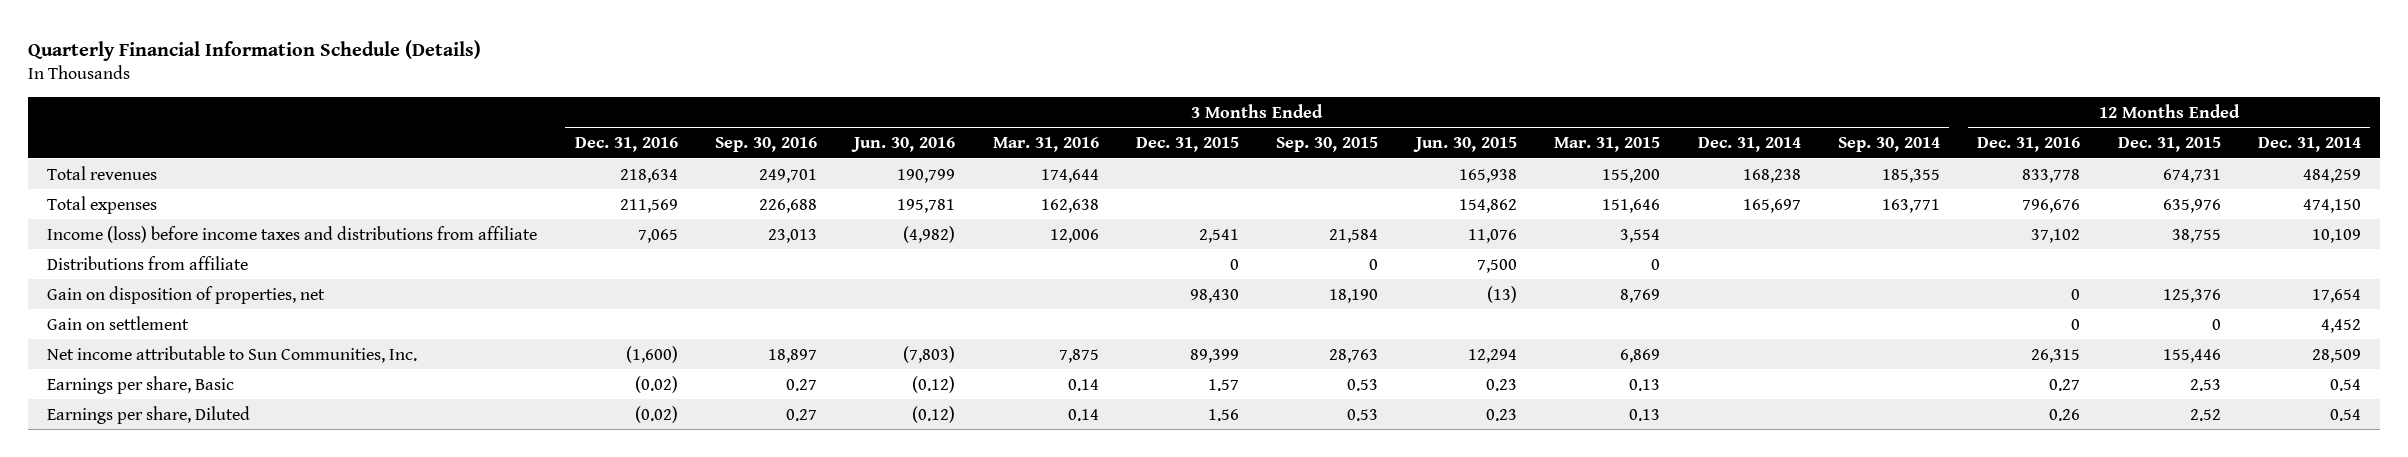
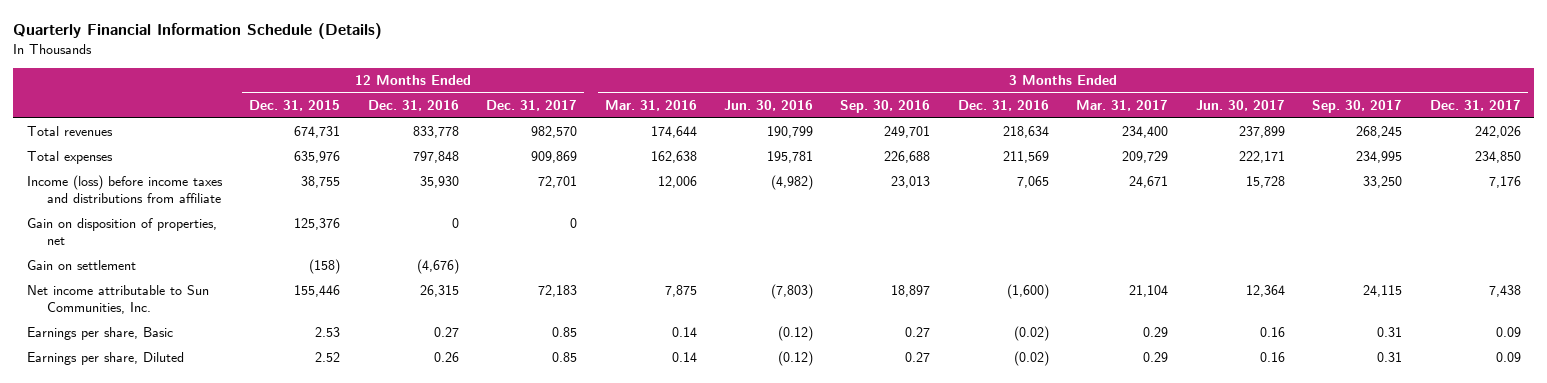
[1136,136,1240,152] Dec. 31, 2015 -> none
[1276,136,1379,152] Sep. 30, 2015 -> none
[1412,136,1517,152] Jun. 30, 2015 -> none
[1554,136,1661,152] Mar. 31, 2015 -> none
[1697,136,1801,152] Dec. 31, 2014 -> none
[1837,136,1940,152] Sep. 30, 2014 -> none
[2257,136,2361,152] Dec. 31, 2014 -> none
none -> [486,100,578,112] Dec. 31, 2017
none -> [1076,100,1169,112] Mar. 31, 2017
none -> [1195,100,1285,112] Jun. 30, 2017
none -> [1312,100,1403,114] Sep. 30, 2017
none -> [1429,100,1521,112] Dec. 31, 2017
[47,255,249,270] Distributions from affiliate -> none
[2022,198,2081,213] 796,676 -> [412,151,459,164] 797,848
[2031,228,2081,243] 37,102 -> [419,176,459,189] 35,930
[2071,318,2081,330] 0 -> [416,259,459,275] (4,676)
[2211,318,2221,330] 0 -> [309,259,341,275] (158)

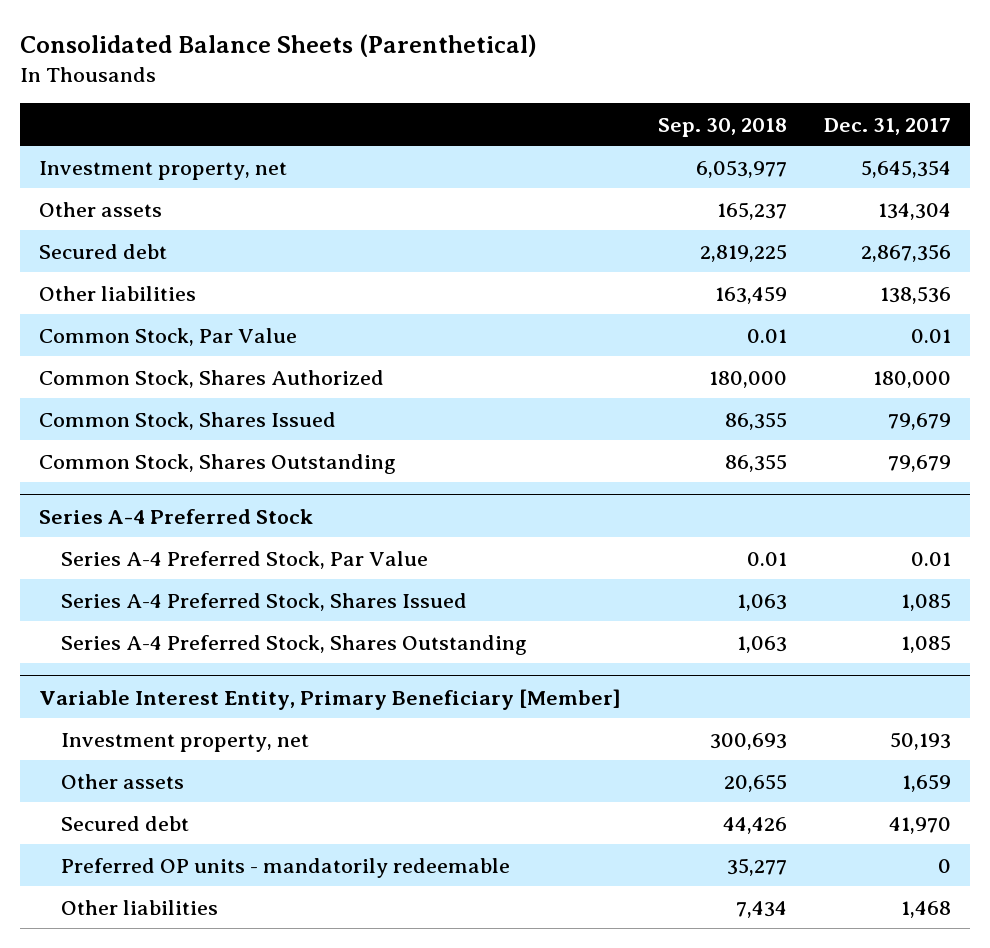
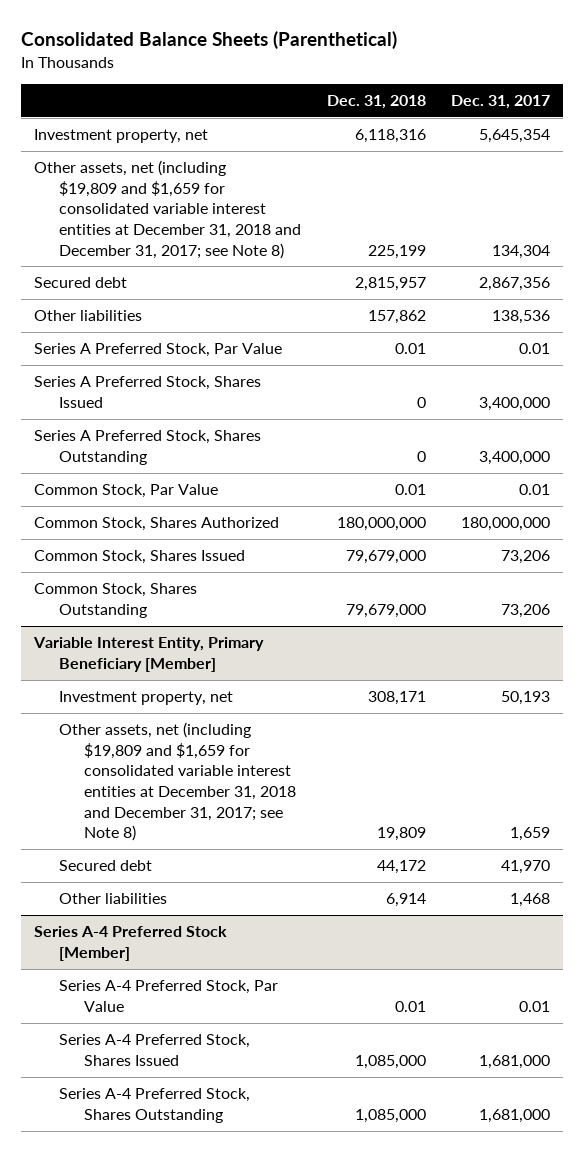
[658,117,788,137] Sep. 30, 2018 -> none
none -> [326,95,426,110] Dec. 31, 2018
[38,201,162,217] Other assets -> [33,160,302,259] Other assets, net (including $19,809 and $1,659 for consolidated variable interest entities at December 31, 2018 and December 31, 2017; see Note 8)
none -> [33,343,282,358] Series A Preferred Stock, Par Value
none -> [33,376,261,408] Series A Preferred Stock, Shares Issued
none -> [33,430,261,465] Series A Preferred Stock, Shares Outstanding
[38,508,313,524] Series A-4 Preferred Stock -> none
[61,550,429,569] Series A-4 Preferred Stock, Par Value -> none
[61,592,468,611] Series A-4 Preferred Stock, Shares Issued -> none
[61,634,528,655] Series A-4 Preferred Stock, Shares Outstanding -> none
[873,370,952,388] 180,000 -> [461,517,551,532] 180,000,000
[888,412,952,430] 79,679 -> [501,550,551,565] 73,206
[888,454,952,472] 79,679 -> [501,603,551,618] 73,206
[61,773,185,789] Other assets -> [59,722,297,842] Other assets, net (including $19,809 and $1,659 for consolidated variable interest entities at December 31, 2018 and December 31, 2017; see Note 8)
[61,857,511,878] Preferred OP units - mandatorily redeemable -> none
none -> [33,926,227,961] Series A-4 Preferred Stock [Member]
none -> [59,980,279,1012] Series A-4 Preferred Stock, Par Value
none -> [59,1034,251,1066] Series A-4 Preferred Stock, Shares Issued
none -> [59,1088,251,1123] Series A-4 Preferred Stock, Shares Outstanding

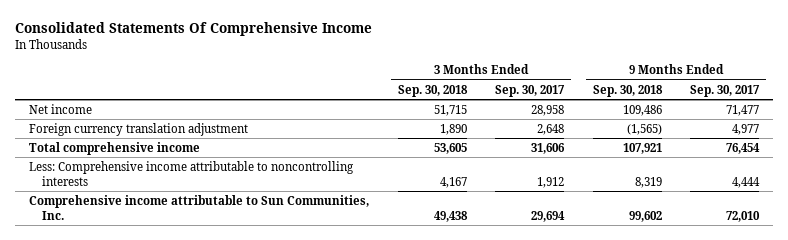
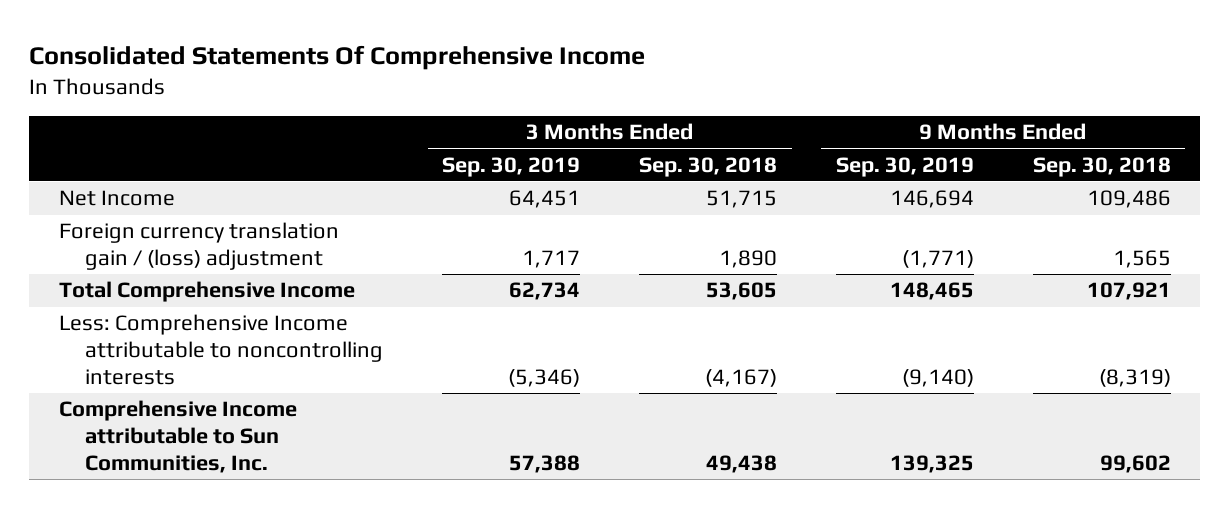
[495,84,566,97] Sep. 30, 2017 -> none
[690,84,761,97] Sep. 30, 2017 -> none
none -> [442,156,581,177] Sep. 30, 2019
none -> [835,156,974,177] Sep. 30, 2019
[29,103,93,114] Net income -> [58,190,175,207] Net Income
[29,122,249,136] Foreign currency translation adjustment -> [58,222,339,271] Foreign currency translation gain / (loss) adjustment
[626,123,662,135] (1,565) -> [1112,250,1171,269] 1,565
[29,141,201,155] Total comprehensive income -> [58,281,355,303] Total Comprehensive Income
[29,160,355,186] Less: Comprehensive income attributable to noncontrolling interests -> [58,314,384,386] Less: Comprehensive Income attributable to noncontrolling interests
[439,176,467,188] 4,167 -> [705,369,778,388] (4,167)
[634,176,662,188] 8,319 -> [1098,369,1171,388] (8,319)
[29,194,370,220] Comprehensive income attributable to Sun Communities, Inc. -> [58,400,297,474] Comprehensive Income attributable to Sun Communities, Inc.

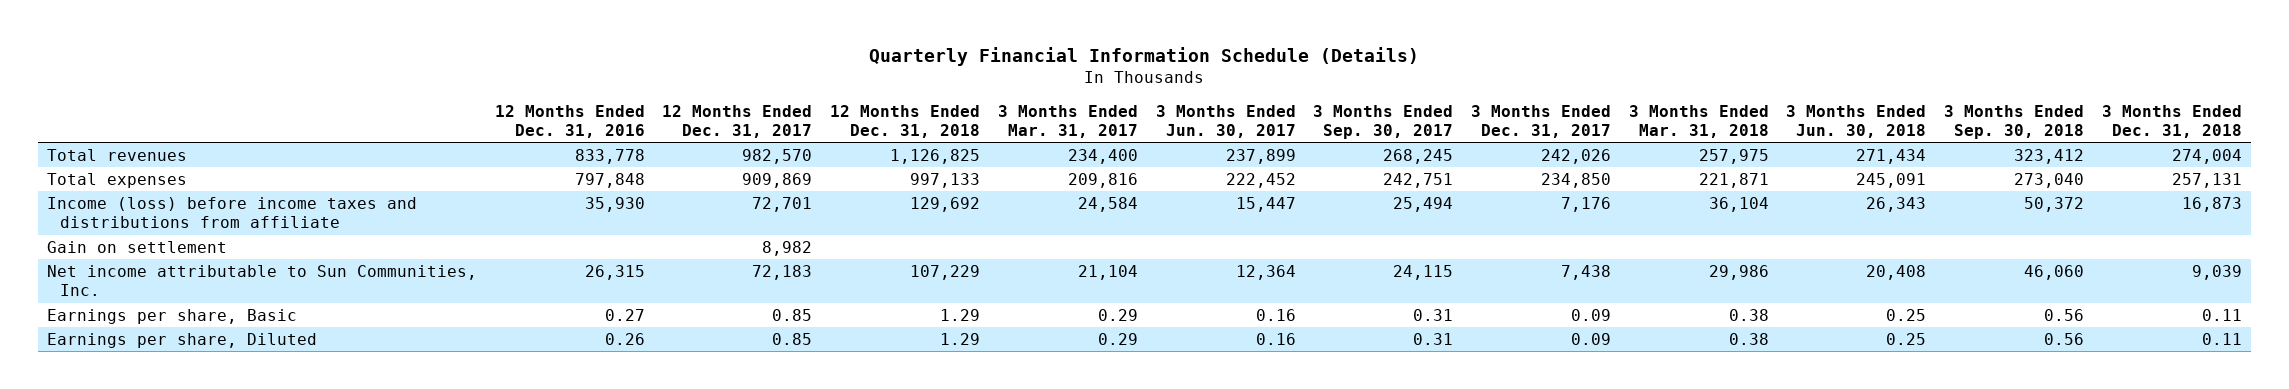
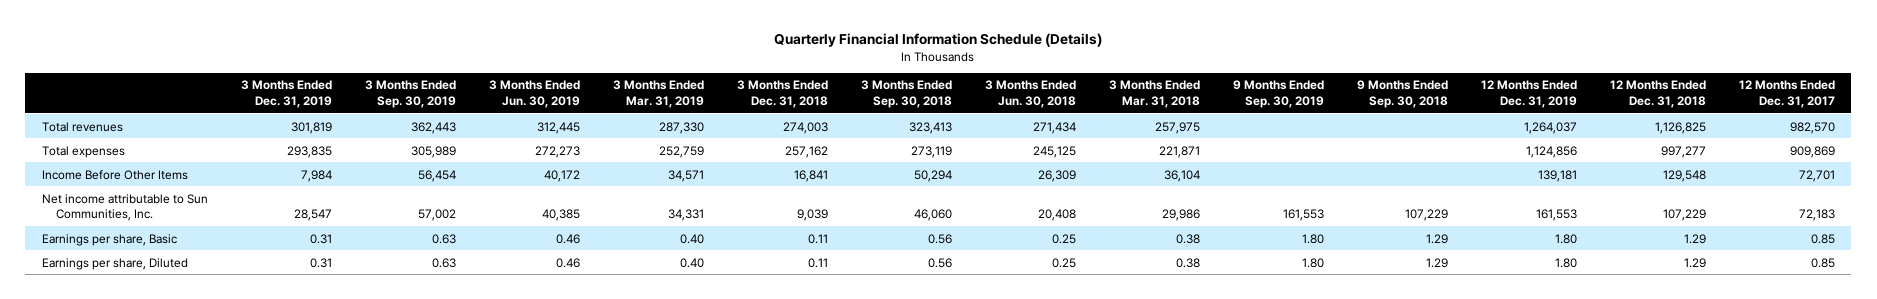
[494,104,645,138] 12 Months Ended Dec. 31, 2016 -> none
[997,104,1138,138] 3 Months Ended Mar. 31, 2017 -> none
[1155,104,1296,138] 3 Months Ended Jun. 30, 2017 -> none
[1313,104,1454,139] 3 Months Ended Sep. 30, 2017 -> none
[1471,104,1612,138] 3 Months Ended Dec. 31, 2017 -> none
none -> [240,80,332,108] 3 Months Ended Dec. 31, 2019
none -> [364,80,456,108] 3 Months Ended Sep. 30, 2019
none -> [488,80,580,108] 3 Months Ended Jun. 30, 2019
none -> [612,80,704,108] 3 Months Ended Mar. 31, 2019
none -> [1232,80,1324,108] 9 Months Ended Sep. 30, 2019
none -> [1356,80,1448,108] 9 Months Ended Sep. 30, 2018
none -> [1480,80,1577,108] 12 Months Ended Dec. 31, 2019
[46,240,227,253] Gain on settlement -> none
[2014,148,2085,164] 323,412 -> [908,121,952,134] 323,413
[2171,148,2242,164] 274,004 -> [782,121,828,134] 274,003
[910,172,981,188] 997,133 -> [1660,145,1706,158] 997,277
[1856,172,1927,188] 245,091 -> [1032,145,1076,158] 245,125
[2014,172,2085,188] 273,040 -> [910,145,952,158] 273,119
[2171,172,2242,188] 257,131 -> [784,145,828,158] 257,162
[46,196,417,229] Income (loss) before income taxes and distributions from affiliate -> [41,169,188,180] Income Before Other Items
[910,196,981,212] 129,692 -> [1662,169,1706,182] 129,548
[1866,196,1927,212] 26,343 -> [1037,169,1076,182] 26,309
[2024,196,2085,212] 50,372 -> [913,169,952,182] 50,294
[2181,196,2242,212] 16,873 -> [793,169,828,182] 16,841

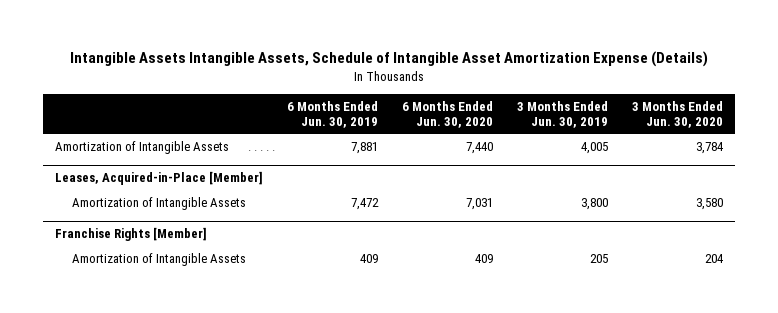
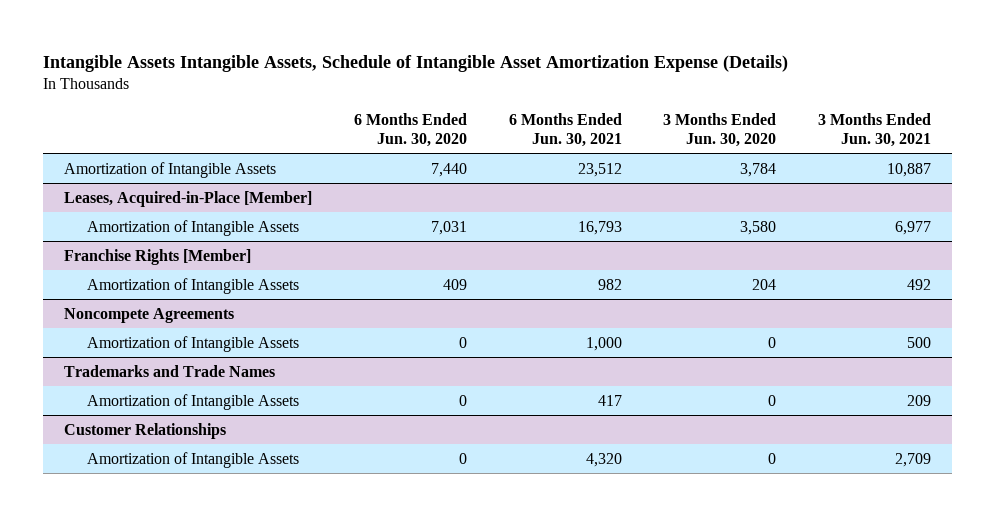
[286,100,378,128] 6 Months Ended Jun. 30, 2019 -> none
[516,100,608,128] 3 Months Ended Jun. 30, 2019 -> none
none -> [508,112,622,147] 6 Months Ended Jun. 30, 2021
none -> [817,112,931,147] 3 Months Ended Jun. 30, 2021
none -> [64,307,235,323] Noncompete Agreements
none -> [86,335,299,352] Amortization of Intangible Assets
none -> [64,364,276,377] Trademarks and Trade Names
none -> [86,393,299,410] Amortization of Intangible Assets
none -> [64,422,227,439] Customer Relationships
none -> [86,451,299,468] Amortization of Intangible Assets

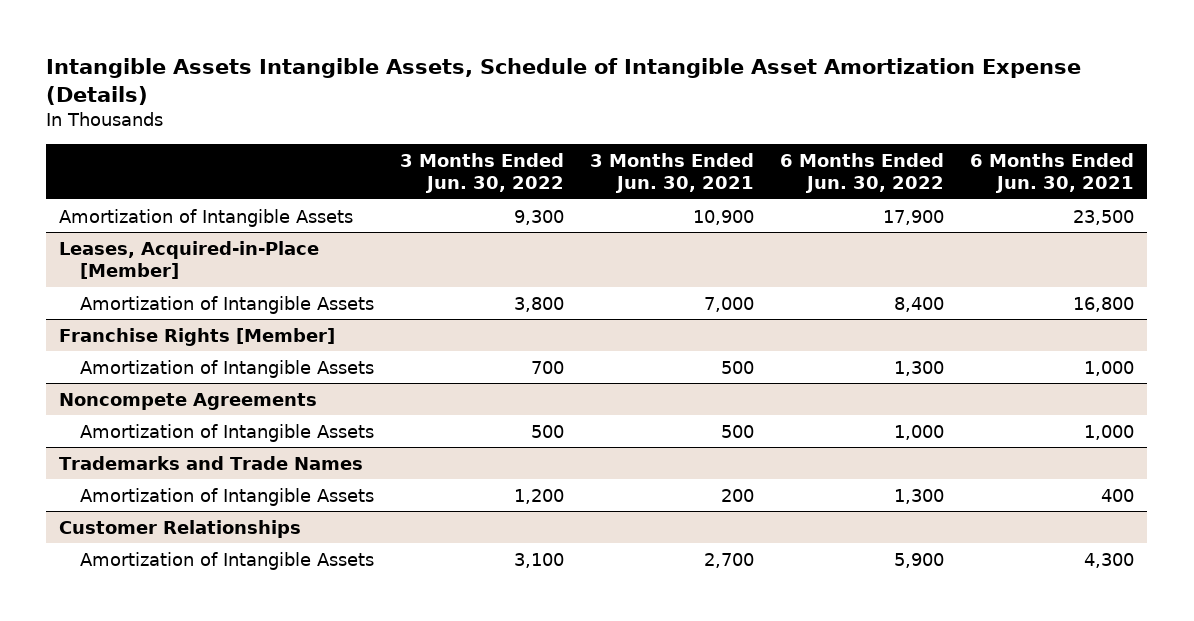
[353,112,467,147] 6 Months Ended Jun. 30, 2020 -> none
[663,112,777,147] 3 Months Ended Jun. 30, 2020 -> none
none -> [400,152,565,194] 3 Months Ended Jun. 30, 2022
none -> [780,152,945,194] 6 Months Ended Jun. 30, 2022
[577,162,622,177] 23,512 -> [1073,209,1135,225] 23,500
[886,162,931,177] 10,887 -> [693,209,755,225] 10,900
[577,220,622,235] 16,793 -> [1073,296,1135,312] 16,800
[894,220,931,235] 6,977 -> [704,296,755,312] 7,000
[597,278,622,290] 982 -> [1084,360,1135,376] 1,000
[906,278,931,290] 492 -> [721,360,755,374] 500
[597,394,622,406] 417 -> [1101,488,1135,502] 400
[906,394,931,406] 209 -> [721,488,755,502] 200
[585,452,622,467] 4,320 -> [1084,552,1135,568] 4,300
[894,452,931,467] 2,709 -> [704,552,755,568] 2,700

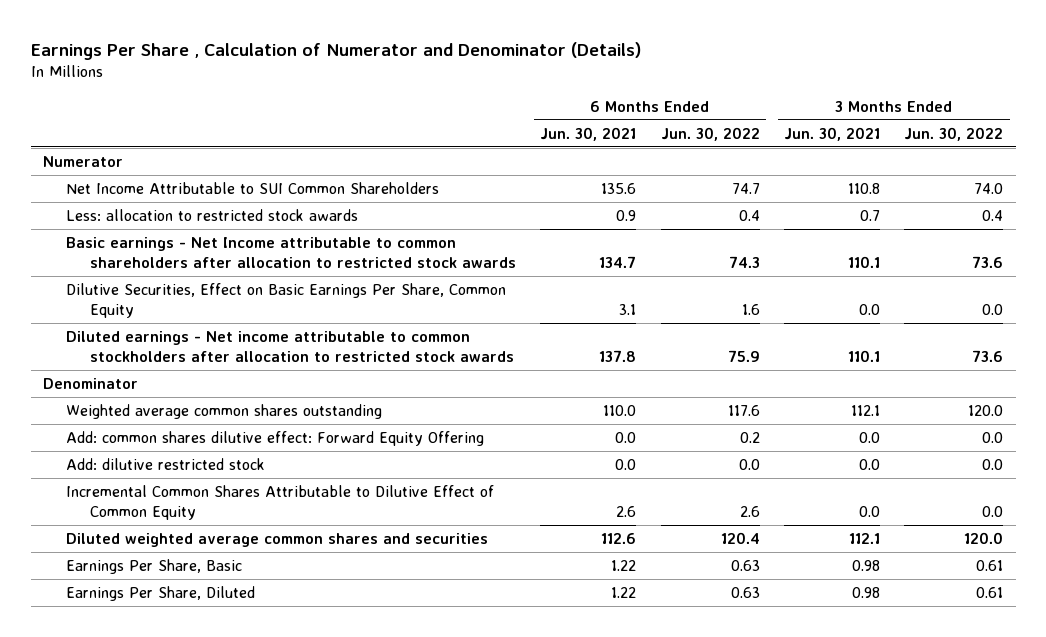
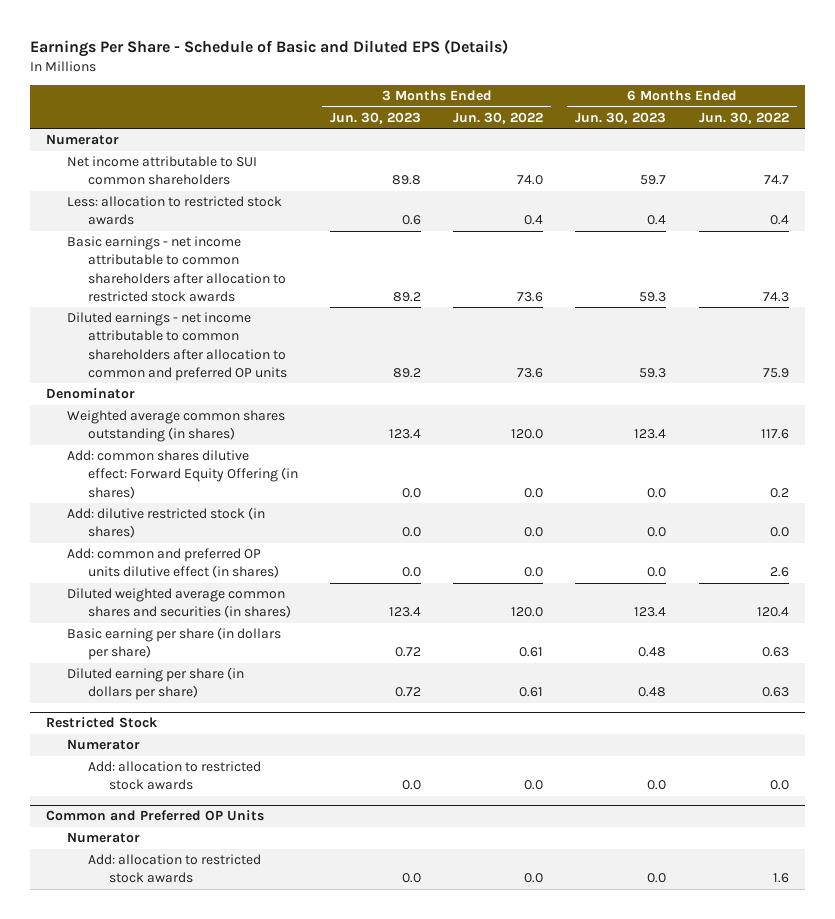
[30,41,641,60] Earnings Per Share , Calculation of Numerator and Denominator (Details) -> [29,38,508,57] Earnings Per Share - Schedule of Basic and Diluted EPS (Details)
[540,126,637,141] Jun. 30, 2021 -> none
[784,126,881,141] Jun. 30, 2021 -> none
none -> [329,111,421,124] Jun. 30, 2023
none -> [575,111,667,124] Jun. 30, 2023
[66,181,440,194] Net Income Attributable to SUI Common Shareholders -> [66,156,257,186] Net income attributable to SUI common shareholders
[66,282,507,319] Dilutive Securities, Effect on Basic Earnings Per Share, Common Equity -> none
[66,236,516,269] Basic earnings - Net Income attributable to common shareholders after allocation to restricted stock awards -> [66,236,286,302] Basic earnings - net income attributable to common shareholders after allocation to restricted stock awards
[66,330,514,363] Diluted earnings - Net income attributable to common stockholders after allocation to restricted stock awards -> [66,312,287,381] Diluted earnings - net income attributable to common shareholders after allocation to common and preferred OP units
[66,403,383,419] Weighted average common shares outstanding -> [66,410,285,443] Weighted average common shares outstanding (in shares)
[66,430,485,446] Add: common shares dilutive effect: Forward Equity Offering -> [66,450,298,499] Add: common shares dilutive effect: Forward Equity Offering (in shares)
[66,457,266,470] Add: dilutive restricted stock -> [66,507,265,539] Add: dilutive restricted stock (in shares)
[66,484,495,521] Incremental Common Shares Attributable to Dilutive Effect of Common Equity -> [66,548,279,579] Add: common and preferred OP units dilutive effect (in shares)
[66,532,489,547] Diluted weighted average common shares and securities -> [66,588,291,619] Diluted weighted average common shares and securities (in shares)
[66,558,243,574] Earnings Per Share, Basic -> [66,627,281,661] Basic earning per share (in dollars per share)
[66,585,256,601] Earnings Per Share, Diluted -> [66,667,244,701] Diluted earning per share (in dollars per share)
none -> [46,717,159,729] Restricted Stock
none -> [66,739,140,751] Numerator
none -> [87,761,261,791] Add: allocation to restricted stock awards
none -> [46,810,265,822] Common and Preferred OP Units
none -> [66,832,140,844] Numerator
none -> [87,854,261,884] Add: allocation to restricted stock awards

